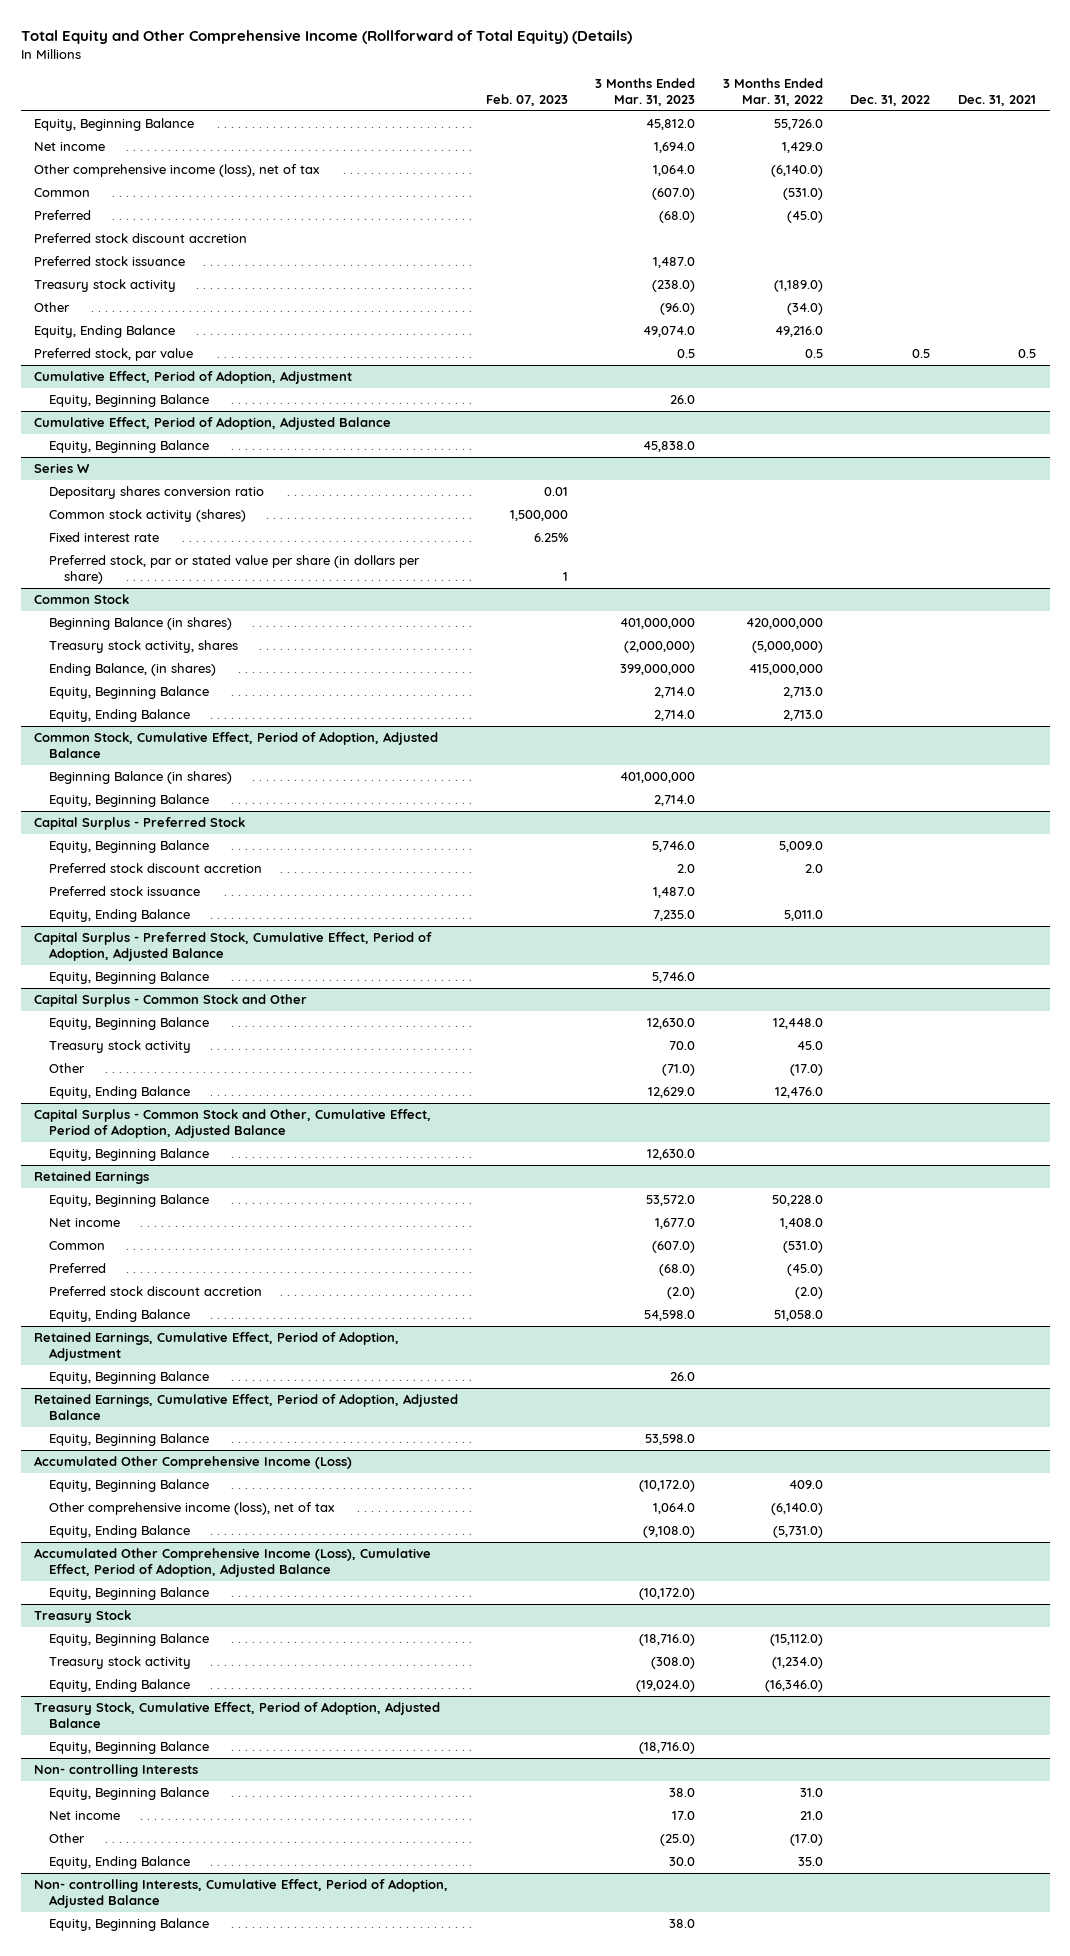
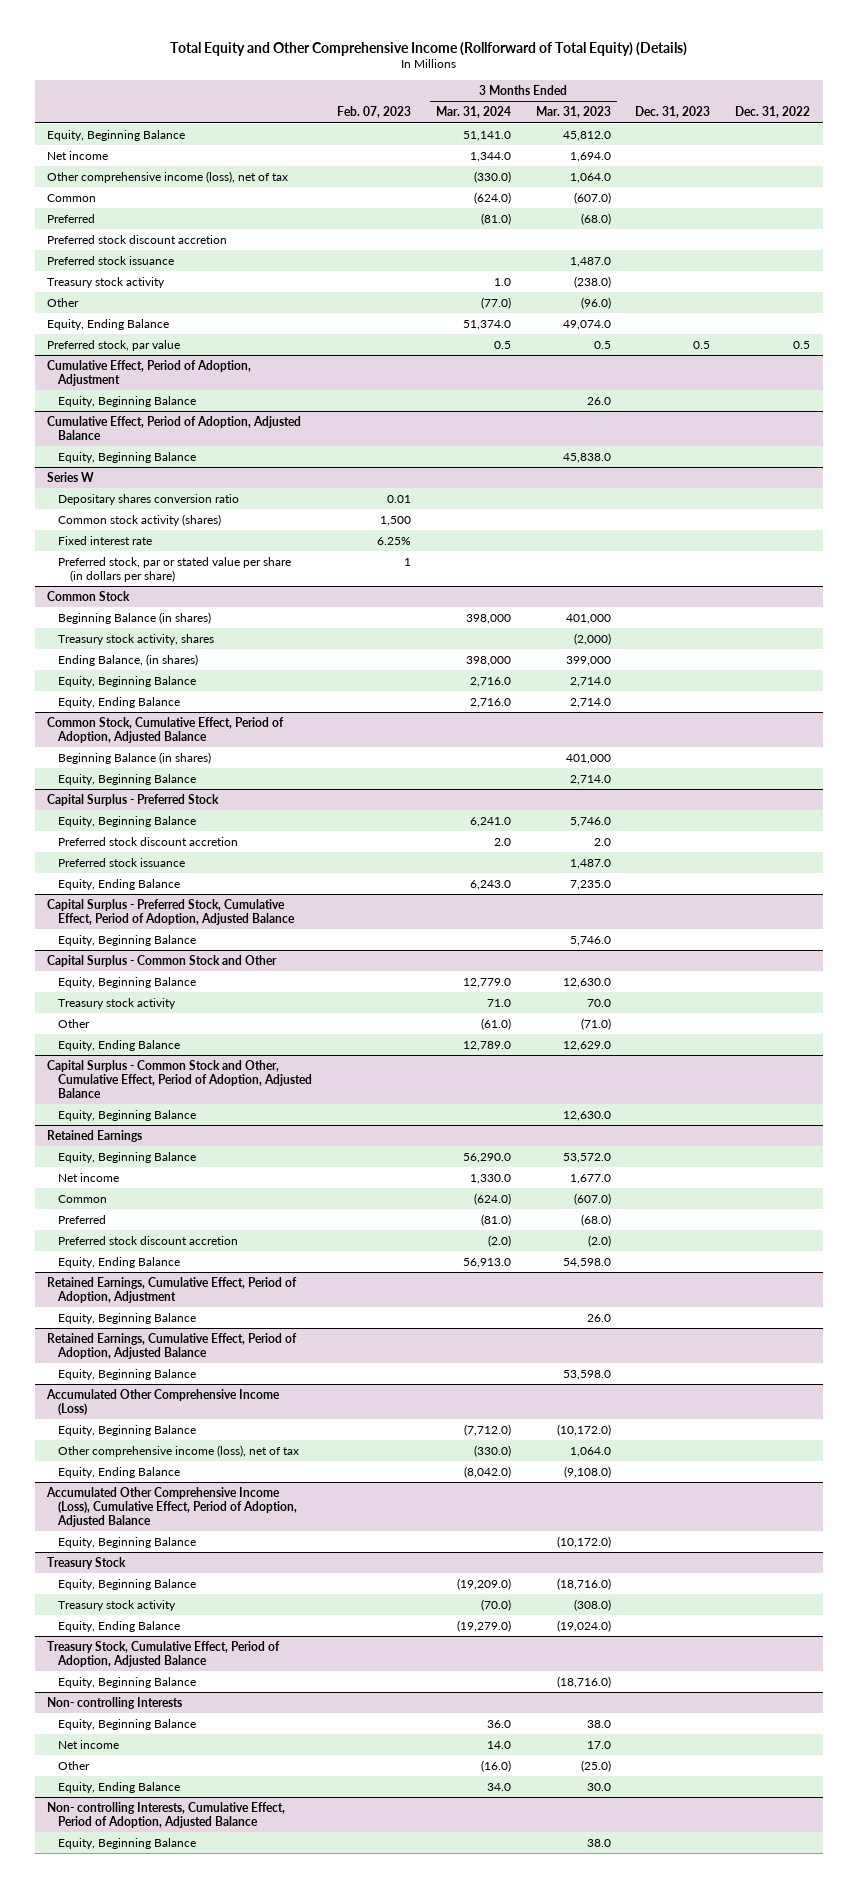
[722,77,823,107] 3 Months Ended Mar. 31, 2022 -> none
[958,95,1037,107] Dec. 31, 2021 -> none
none -> [435,106,511,119] Mar. 31, 2024
none -> [635,106,711,119] Dec. 31, 2023
[509,510,568,522] 1,500,000 -> [380,515,412,526] 1,500
[620,618,696,630] 401,000,000 -> [565,613,611,624] 401,000
[624,641,696,654] (2,000,000) -> [573,632,611,645] (2,000)
[620,664,696,676] 399,000,000 -> [565,655,611,666] 399,000
[620,772,696,784] 401,000,000 -> [565,753,611,764] 401,000

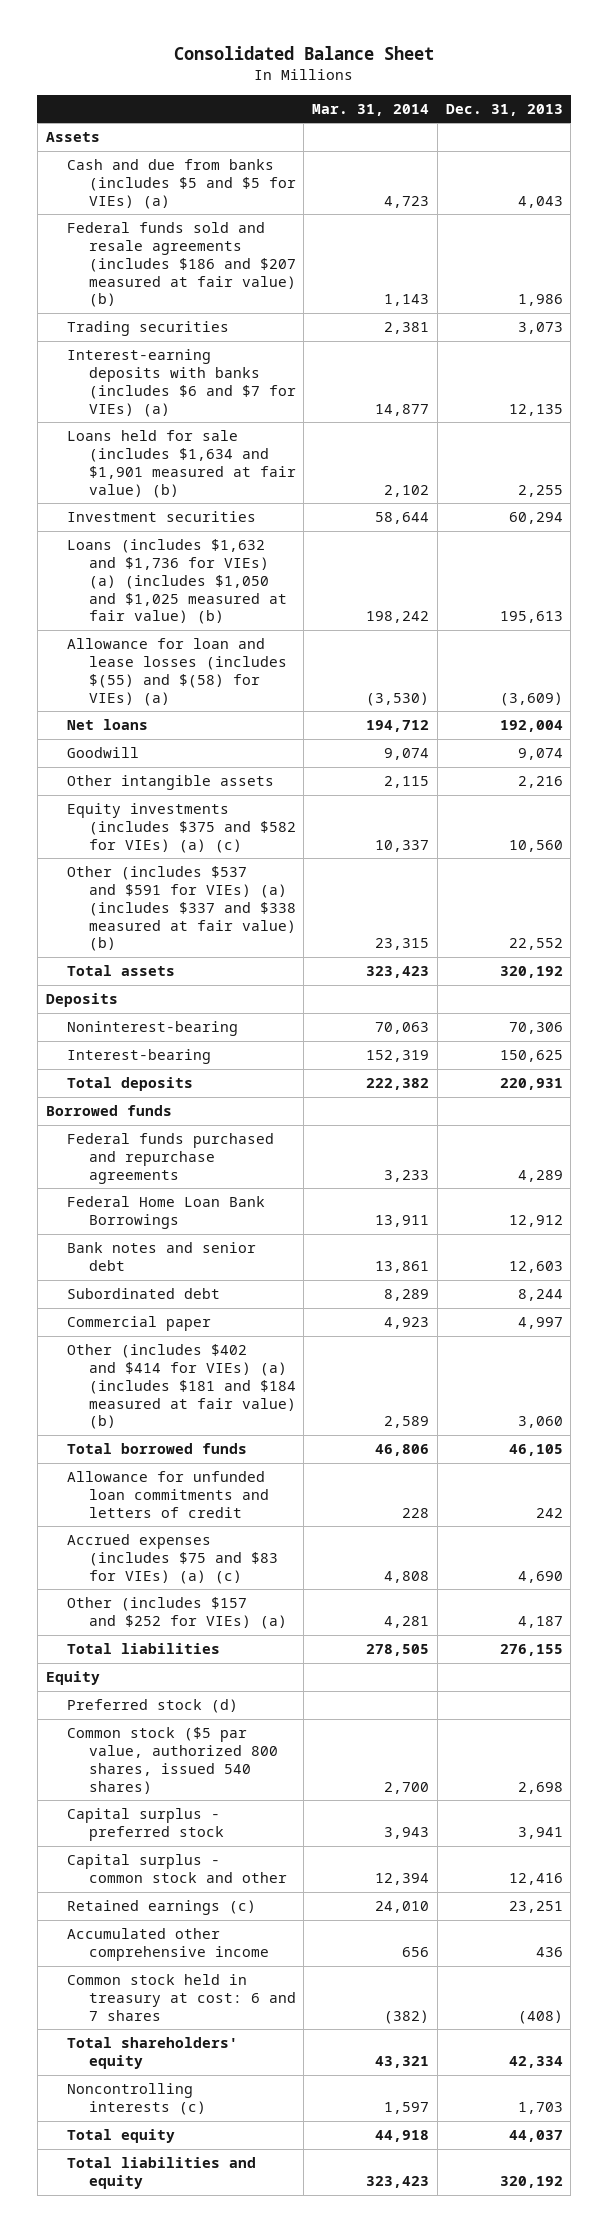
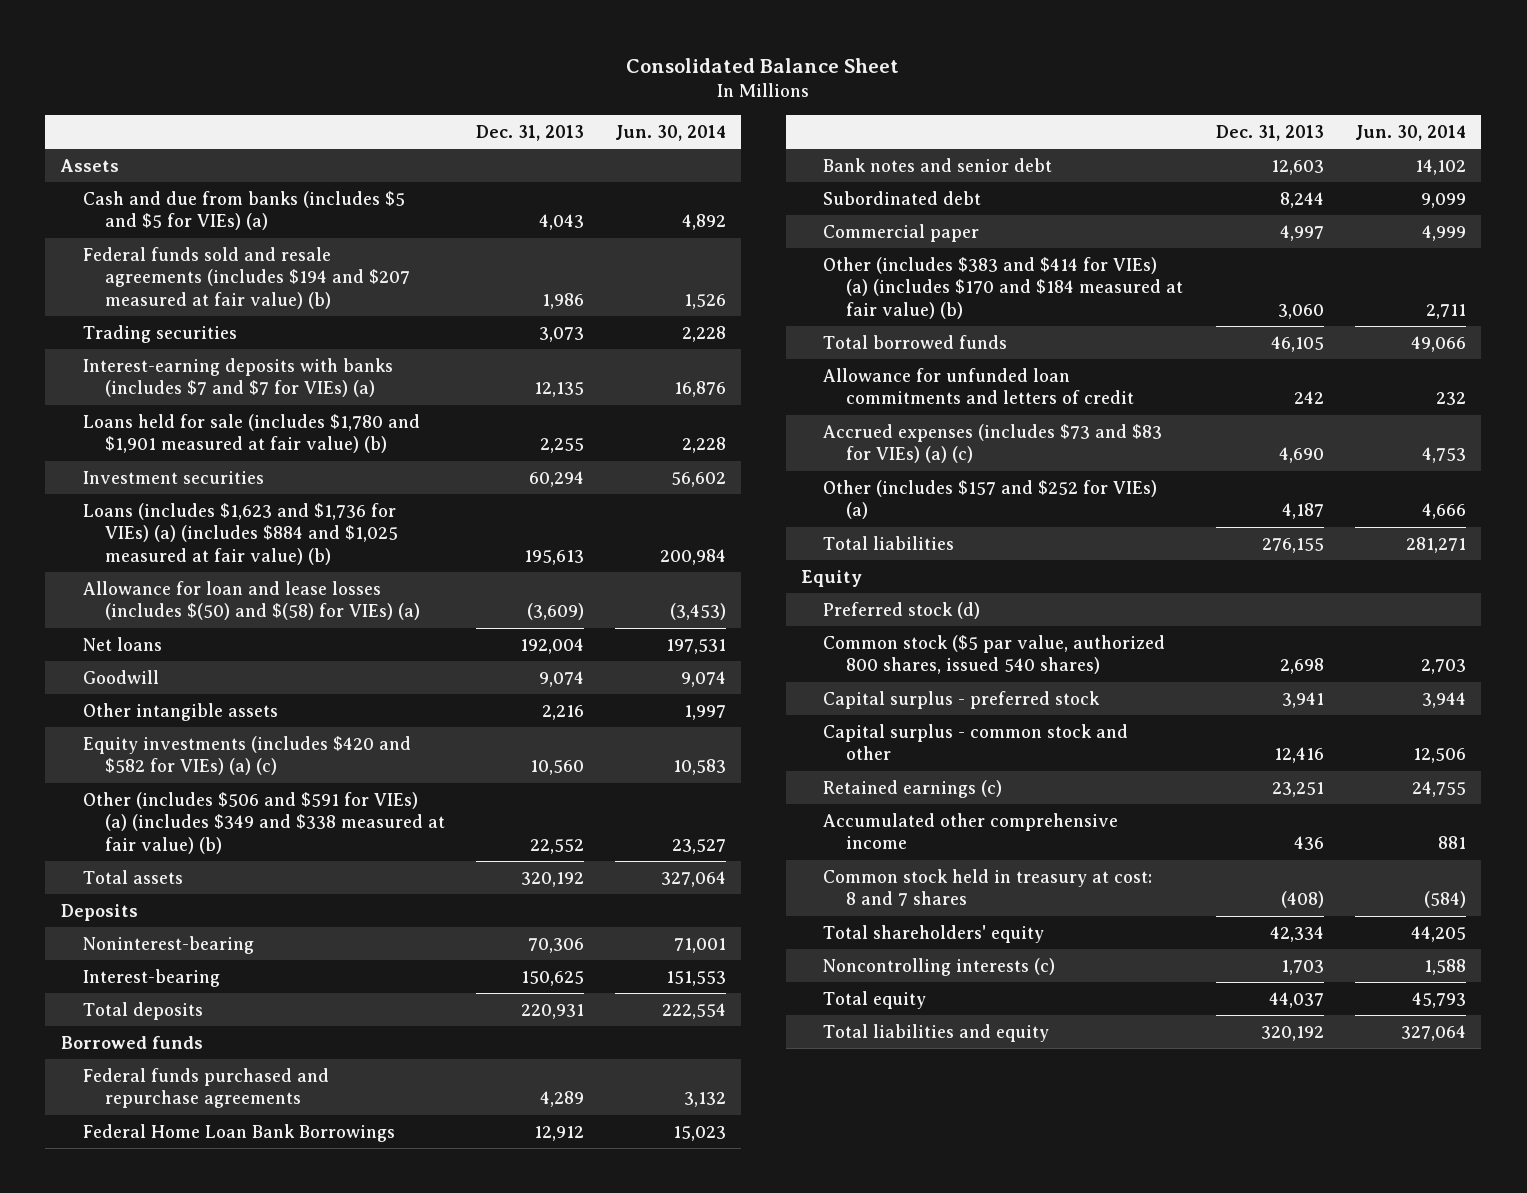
[312,103,430,116] Mar. 31, 2014 -> none
none -> [614,124,726,141] Jun. 30, 2014
[67,222,296,308] Federal funds sold and resale agreements (includes $186 and $207 measured at fair value) (b) -> [83,246,411,309] Federal funds sold and resale agreements (includes $194 and $207 measured at fair value) (b)
[67,349,296,417] Interest-earning deposits with banks (includes $6 and $7 for VIEs) (a) -> [83,357,394,398] Interest-earning deposits with banks (includes $7 and $7 for VIEs) (a)
[67,430,296,498] Loans held for sale (includes $1,634 and $1,901 measured at fair value) (b) -> [83,413,421,454] Loans held for sale (includes $1,780 and $1,901 measured at fair value) (b)
[67,539,287,625] Loans (includes $1,632 and $1,736 for VIEs) (a) (includes $1,050 and $1,025 measured at fair value) (b) -> [83,502,399,565] Loans (includes $1,623 and $1,736 for VIEs) (a) (includes $884 and $1,025 measured at fair value) (b)
[67,638,287,706] Allowance for loan and lease losses (includes $(55) and $(58) for VIEs) (a) -> [83,580,421,621] Allowance for loan and lease losses (includes $(50) and $(58) for VIEs) (a)
[67,803,296,853] Equity investments (includes $375 and $582 for VIEs) (a) (c) -> [83,735,412,776] Equity investments (includes $420 and $582 for VIEs) (a) (c)
[67,866,296,952] Other (includes $537 and $591 for VIEs) (a) (includes $337 and $338 measured at fair value) (b) -> [83,791,446,854] Other (includes $506 and $591 for VIEs) (a) (includes $349 and $338 measured at fair value) (b)
[67,1344,296,1430] Other (includes $402 and $414 for VIEs) (a) (includes $181 and $184 measured at fair value) (b) -> [823,256,1183,319] Other (includes $383 and $414 for VIEs) (a) (includes $170 and $184 measured at fair value) (b)
[67,1534,278,1584] Accrued expenses (includes $75 and $83 for VIEs) (a) (c) -> [823,423,1163,464] Accrued expenses (includes $73 and $83 for VIEs) (a) (c)
[67,1974,296,2021] Common stock held in treasury at cost: 6 and 7 shares -> [823,868,1153,907] Common stock held in treasury at cost: 8 and 7 shares

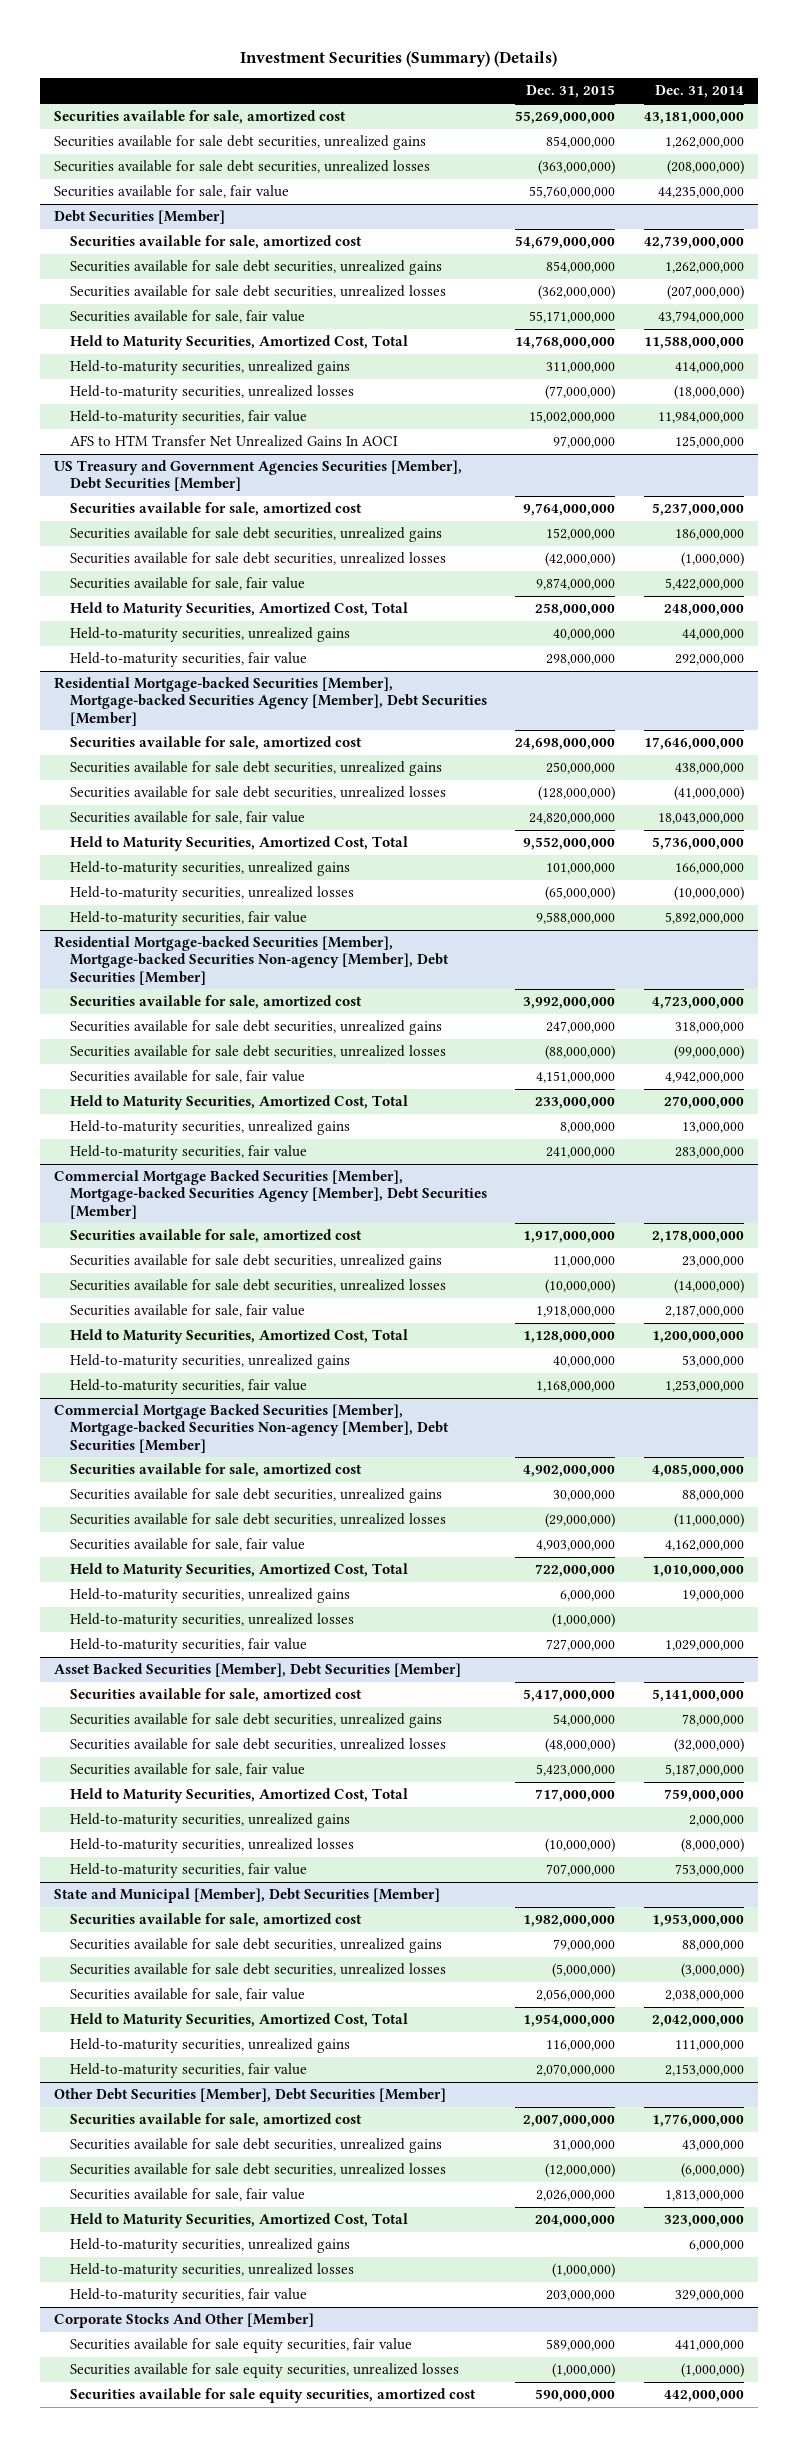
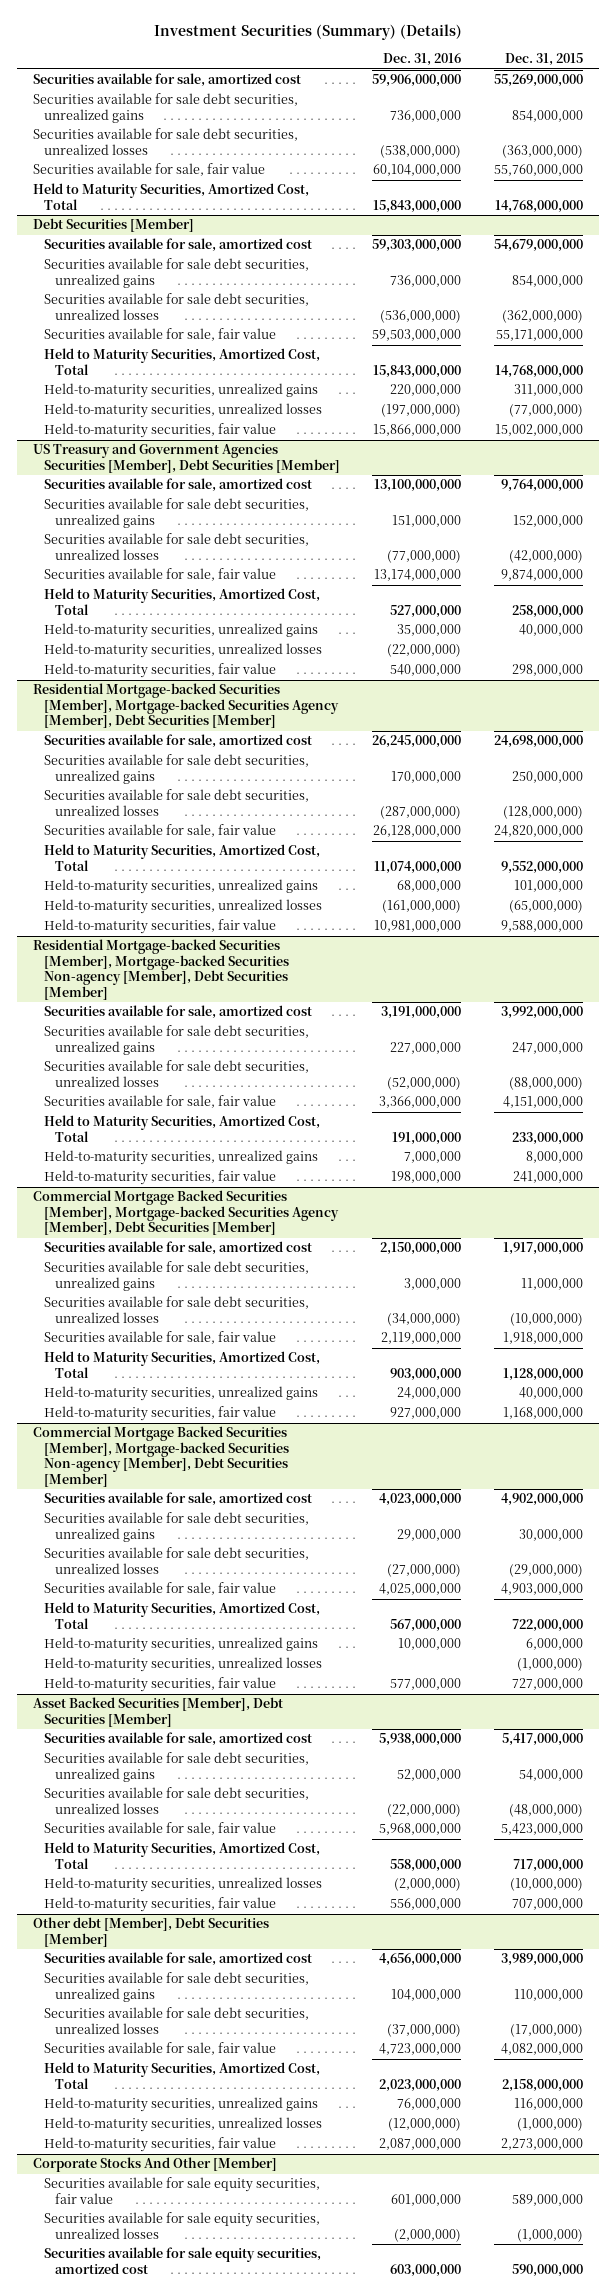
[654,85,744,99] Dec. 31, 2014 -> none
none -> [383,53,462,67] Dec. 31, 2016
none -> [33,183,310,210] Held to Maturity Securities, Amortized Cost, Total
[69,435,398,448] AFS to HTM Transfer Net Unrealized Gains In AOCI -> none
none -> [44,643,323,659] Held-to-maturity securities, unrealized losses
[69,1813,350,1829] Held-to-maturity securities, unrealized gains -> none
[54,1888,441,1904] State and Municipal [Member], Debt Securities [Member] -> none
none -> [33,1917,270,1947] Other debt [Member], Debt Securities [Member]
[523,1915,616,1928] 1,982,000,000 -> [500,1953,583,1967] 3,989,000,000
[553,1939,616,1952] 79,000,000 -> [513,1988,583,2001] 110,000,000
[552,1963,616,1979] (5,000,000) -> [509,2023,583,2037] (17,000,000)
[536,1989,616,2002] 2,056,000,000 -> [500,2043,583,2056] 4,082,000,000
[523,2014,616,2028] 1,954,000,000 -> [501,2078,583,2092] 2,158,000,000
[69,2063,307,2079] Held-to-maturity securities, fair value -> none
[54,2088,447,2103] Other Debt Securities [Member], Debt Securities [Member] -> none
[69,2113,362,2128] Securities available for sale, amortized cost -> none
[69,2138,442,2154] Securities available for sale debt securities, unrealized gains -> none
[69,2163,446,2177] Securities available for sale debt securities, unrealized losses -> none
[69,2188,305,2202] Securities available for sale, fair value -> none
[69,2213,408,2229] Held to Maturity Securities, Amortized Cost, Total -> none
[69,2238,350,2254] Held-to-maturity securities, unrealized gains -> none
[546,2290,616,2302] 203,000,000 -> [500,2138,583,2151] 2,273,000,000

